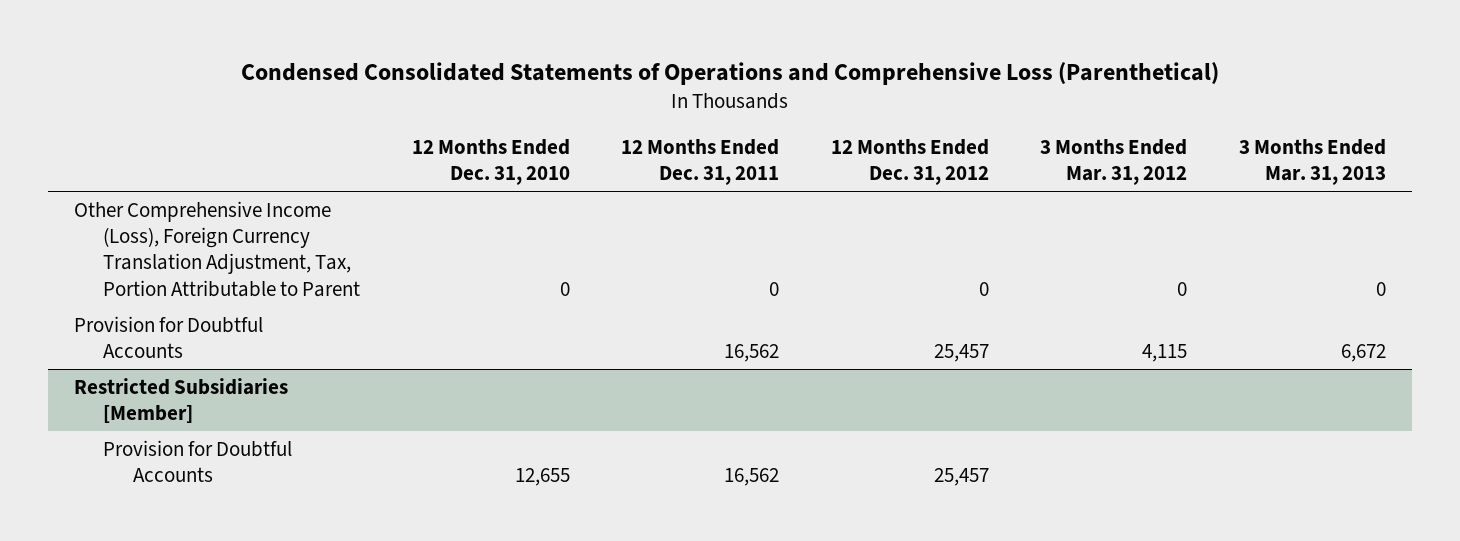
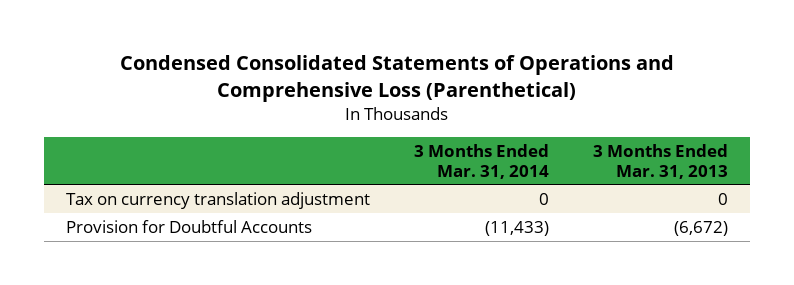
[411,138,570,186] 12 Months Ended Dec. 31, 2010 -> none
[621,138,780,186] 12 Months Ended Dec. 31, 2011 -> none
[830,138,989,186] 12 Months Ended Dec. 31, 2012 -> none
[1040,138,1188,186] 3 Months Ended Mar. 31, 2012 -> none
none -> [413,143,549,179] 3 Months Ended Mar. 31, 2014
[73,377,288,424] Restricted Subsidiaries [Member] -> none
[103,439,293,483] Provision for Doubtful Accounts -> none
[73,200,361,297] Other Comprehensive Income (Loss), Foreign Currency Translation Adjustment, Tax, Portion Attributable to Parent -> [65,191,370,209] Tax on currency translation adjustment
[1340,344,1386,363] 6,672 -> [673,220,728,236] (6,672)

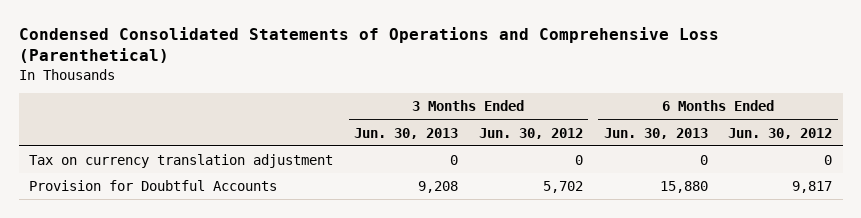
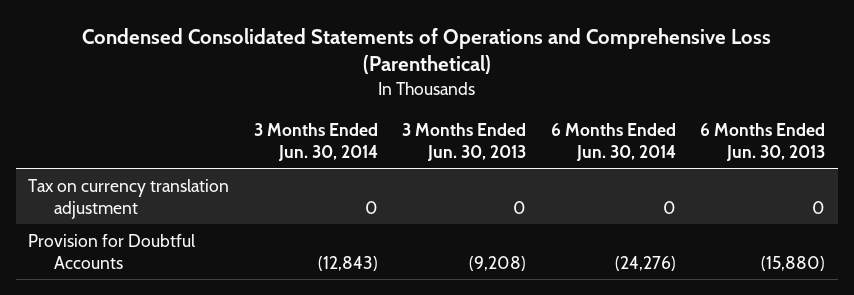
[478,127,583,139] Jun. 30, 2012 -> none
[728,127,833,139] Jun. 30, 2012 -> none
none -> [253,122,378,161] 3 Months Ended Jun. 30, 2014
none -> [550,122,676,161] 6 Months Ended Jun. 30, 2014
[417,181,458,194] 9,208 -> [469,255,527,271] (9,208)
[659,181,708,194] 15,880 -> [761,255,826,271] (15,880)

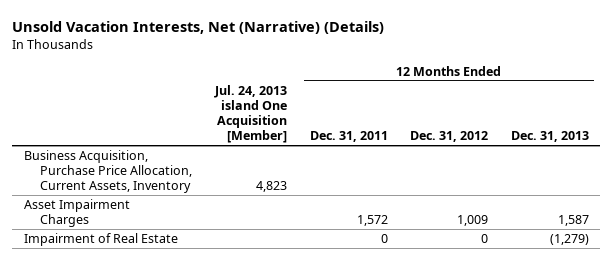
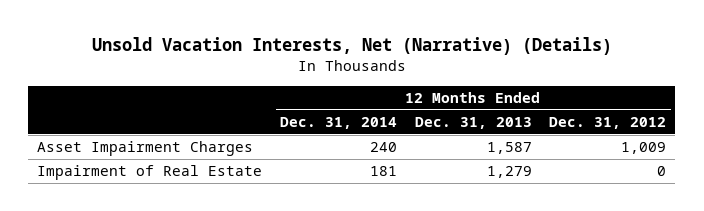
[213,84,287,144] Jul. 24, 2013 island One Acquisition [Member] -> none
[309,131,388,143] Dec. 31, 2011 -> none
none -> [279,117,397,130] Dec. 31, 2014
[23,149,193,194] Business Acquisition, Purchase Price Allocation, Current Assets, Inventory -> none
[549,233,589,245] (1,279) -> [486,166,532,179] 1,279

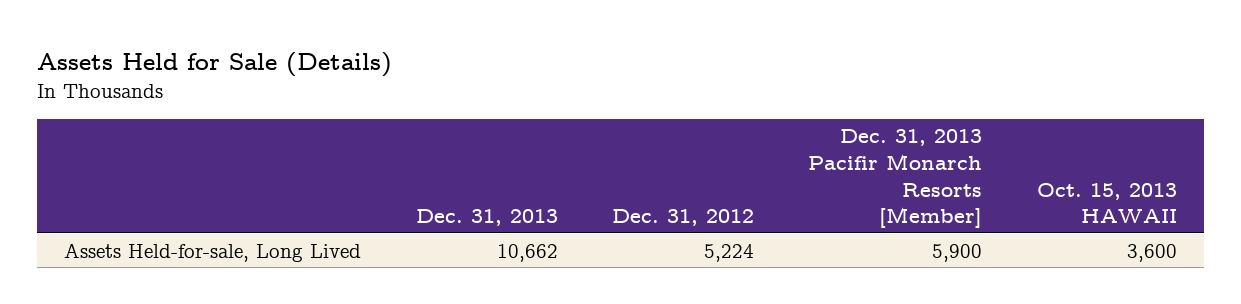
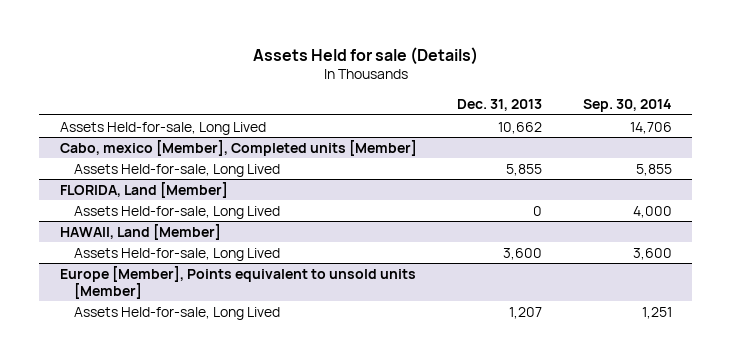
[37,51,393,77] Assets Held for Sale (Details) -> [252,46,478,65] Assets Held for sale (Details)
[611,209,754,227] Dec. 31, 2012 -> none
[808,128,983,229] Dec. 31, 2013 Pacifir Monarch Resorts [Member] -> none
[1036,182,1177,224] Oct. 15, 2013 HAWAII -> none
none -> [582,99,672,113] Sep. 30, 2014
none -> [59,139,417,156] Cabo, mexico [Member], Completed units [Member]
none -> [73,163,280,177] Assets Held-for-sale, Long Lived
none -> [59,181,228,198] FLORIDA, Land [Member]
none -> [73,205,280,219] Assets Held-for-sale, Long Lived
none -> [59,223,221,240] HAWAII, Land [Member]
none -> [73,247,280,261] Assets Held-for-sale, Long Lived
none -> [59,265,416,299] Europe [Member], Points equivalent to unsold units [Member]
none -> [73,306,280,320] Assets Held-for-sale, Long Lived

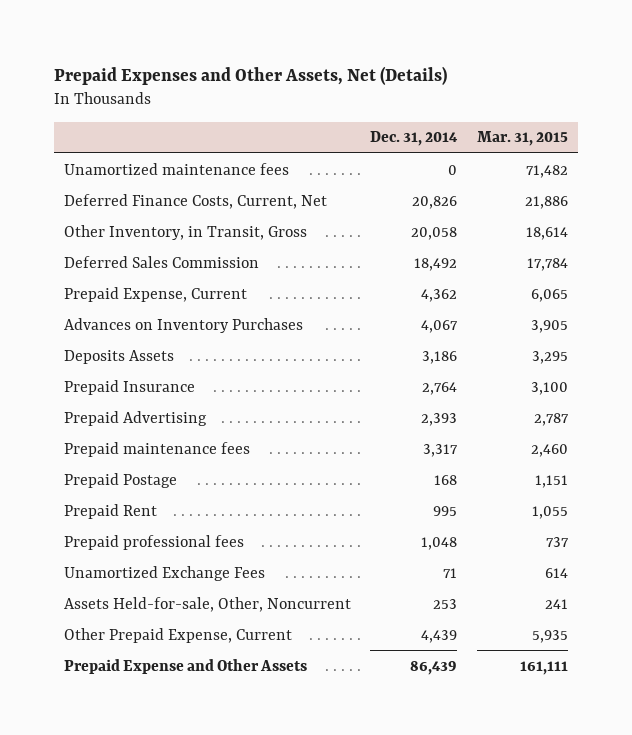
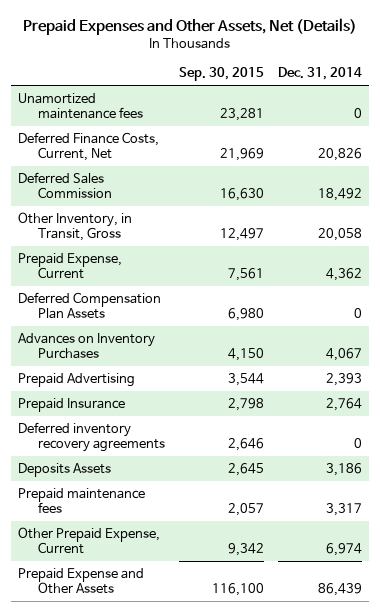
[477,131,569,147] Mar. 31, 2015 -> none
none -> [178,67,264,82] Sep. 30, 2015
[63,224,307,240] Other Inventory, in Transit, Gross -> [17,212,132,242] Other Inventory, in Transit, Gross
none -> [17,292,161,320] Deferred Compensation Plan Assets
[63,379,195,395] Prepaid Insurance -> [17,398,125,413] Prepaid Insurance
none -> [17,422,165,453] Deferred inventory recovery agreements
[63,349,174,364] Deposits Assets -> [17,463,111,478] Deposits Assets
[63,472,177,488] Prepaid Postage -> none
[63,503,157,519] Prepaid Rent -> none
[63,534,244,550] Prepaid professional fees -> none
[63,565,265,581] Unamortized Exchange Fees -> none
[63,596,351,612] Assets Held-for-sale, Other, Noncurrent -> none
[421,629,458,643] 4,439 -> [325,543,362,557] 6,974

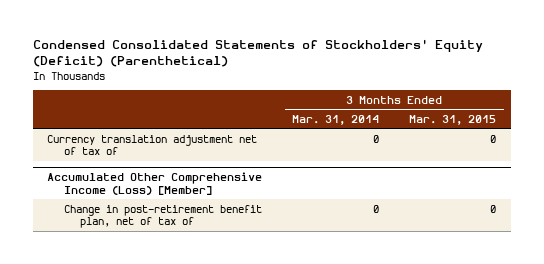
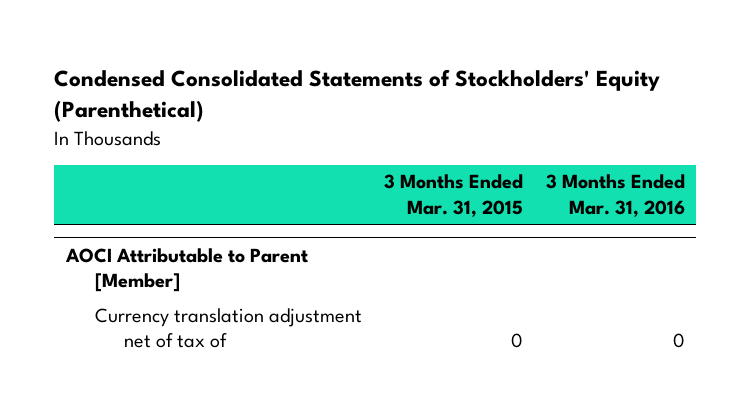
[32,38,483,68] Condensed Consolidated Statements of Stockholders' Equity (Deficit) (Parenthetical) -> [54,68,661,123] Condensed Consolidated Statements of Stockholders' Equity (Parenthetical)
[292,114,380,125] Mar. 31, 2014 -> none
none -> [545,174,685,218] 3 Months Ended Mar. 31, 2016
none -> [64,247,308,293] AOCI Attributable to Parent [Member]
[47,171,263,195] Accumulated Other Comprehensive Income (Loss) [Member] -> none
[63,204,262,229] Change in post-retirement benefit plan, net of tax of -> none

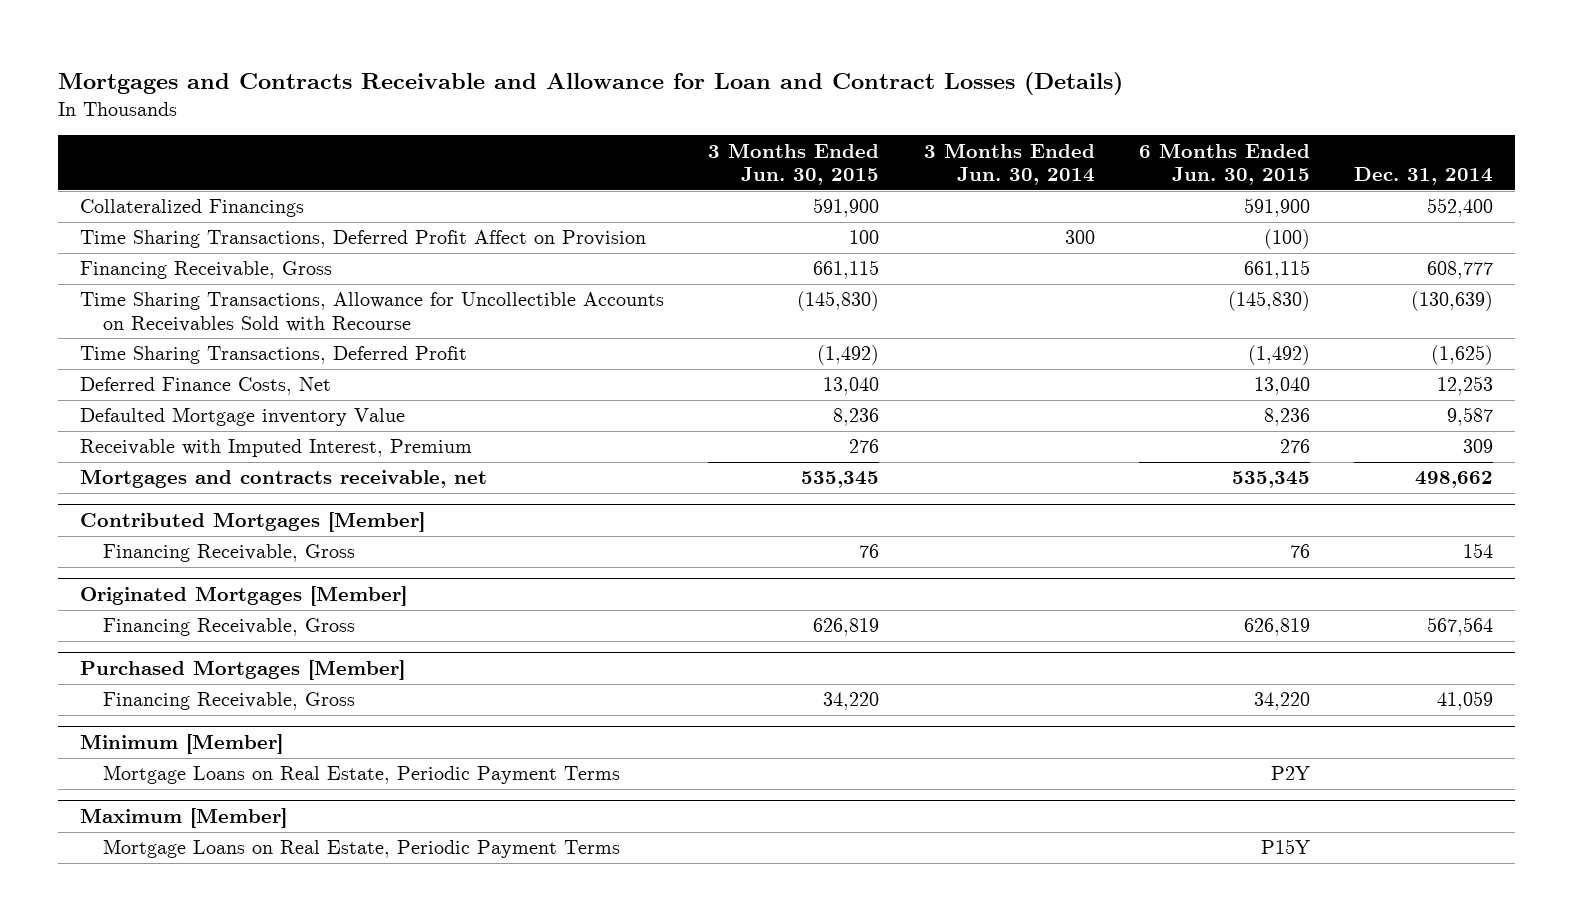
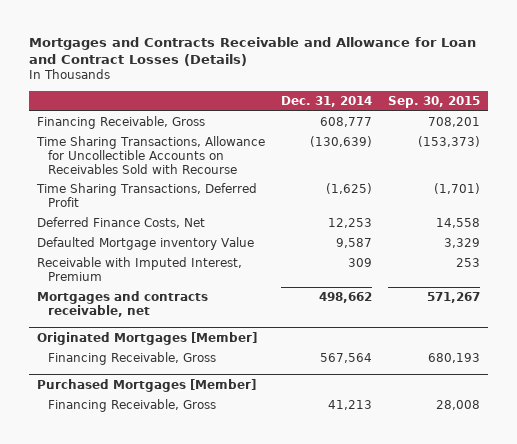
[708,142,880,186] 3 Months Ended Jun. 30, 2015 -> none
[923,142,1095,186] 3 Months Ended Jun. 30, 2014 -> none
[1138,142,1310,186] 6 Months Ended Jun. 30, 2015 -> none
none -> [387,95,480,108] Sep. 30, 2015
[80,199,305,218] Collateralized Financings -> none
[80,230,647,249] Time Sharing Transactions, Deferred Profit Affect on Provision -> none
[80,512,426,533] Contributed Mortgages [Member] -> none
[102,544,355,563] Financing Receivable, Gross -> none
[80,734,284,755] Minimum [Member] -> none
[102,765,620,785] Mortgage Loans on Real Estate, Periodic Payment Terms -> none
[80,808,288,829] Maximum [Member] -> none
[102,839,620,859] Mortgage Loans on Real Estate, Periodic Payment Terms -> none
[1437,691,1494,711] 41,059 -> [327,400,372,411] 41,213

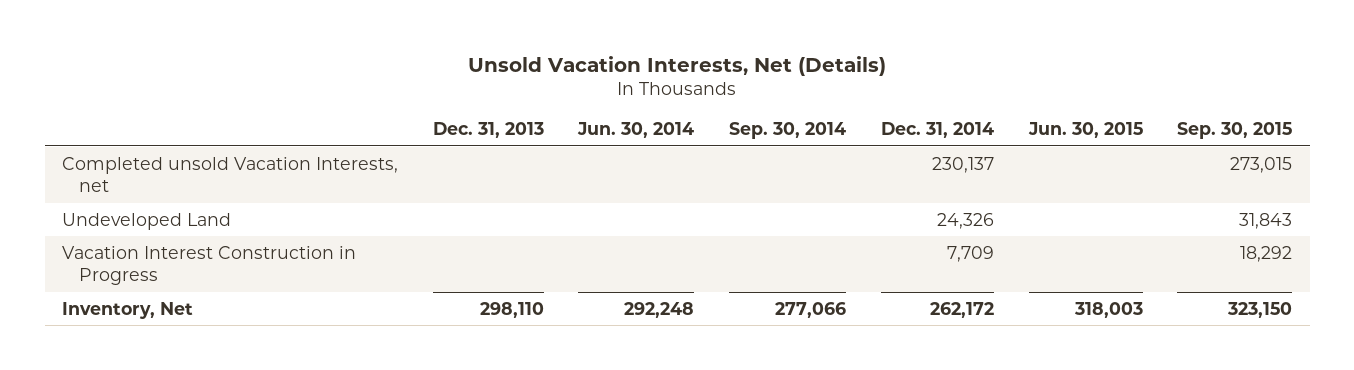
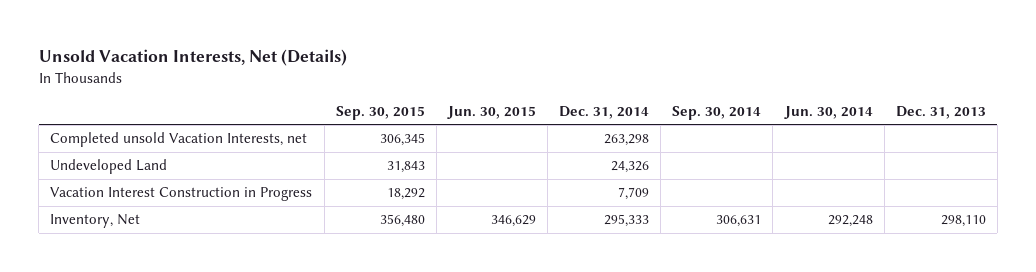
[931,156,994,173] 230,137 -> [604,134,650,147] 263,298
[1230,156,1293,173] 273,015 -> [379,133,425,147] 306,345
[775,301,847,318] 277,066 -> [716,215,762,228] 306,631
[929,301,994,318] 262,172 -> [604,214,650,228] 295,333
[1073,301,1143,318] 318,003 -> [490,215,536,228] 346,629
[1227,301,1293,318] 323,150 -> [379,214,425,228] 356,480

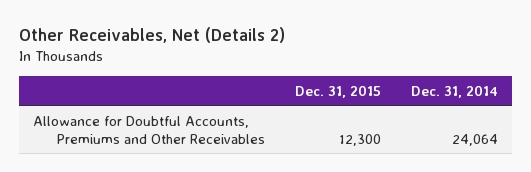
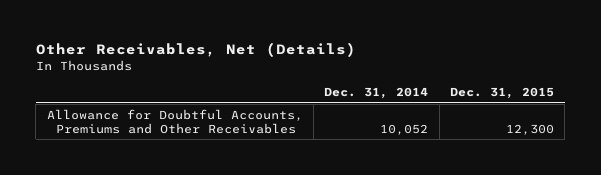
[18,27,285,44] Other Receivables, Net (Details 2) -> [35,41,356,57] Other Receivables, Net (Details)
[451,133,498,146] 24,064 -> [380,123,429,135] 10,052

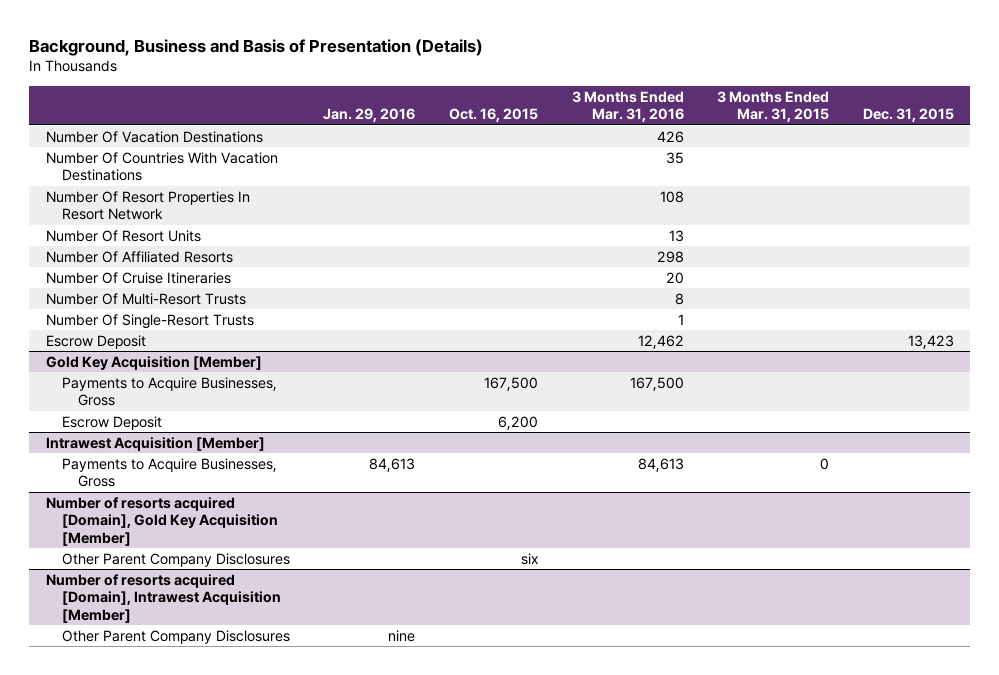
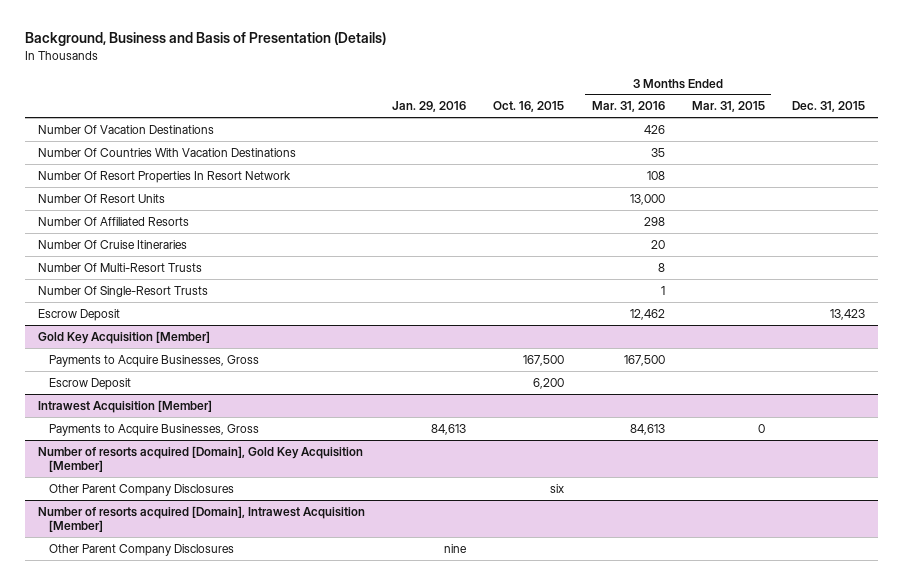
[668,229,684,242] 13 -> [629,193,665,205] 13,000

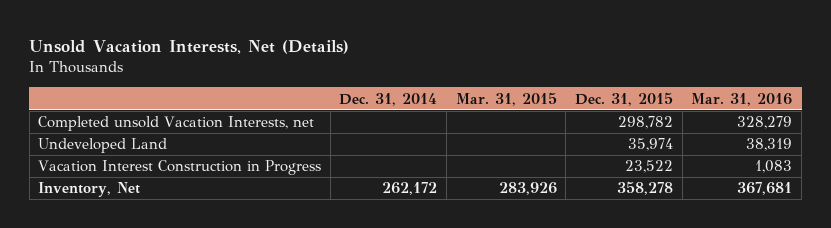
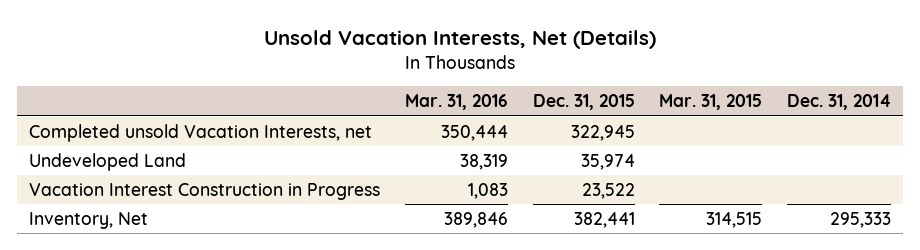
[618,116,674,130] 298,782 -> [570,124,635,141] 322,945
[737,116,793,130] 328,279 -> [441,124,509,141] 350,444
[382,182,438,196] 262,172 -> [829,211,891,228] 295,333
[498,182,557,196] 283,926 -> [706,211,763,228] 314,515
[617,181,674,196] 358,278 -> [573,211,635,228] 382,441
[737,182,793,196] 367,681 -> [444,211,509,228] 389,846

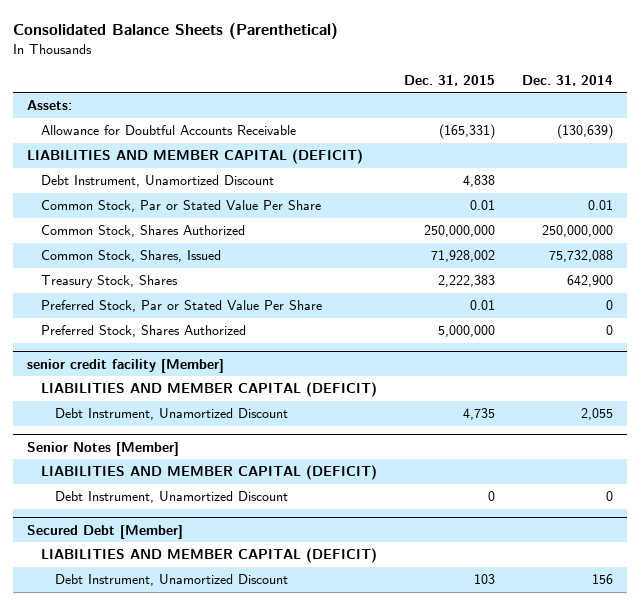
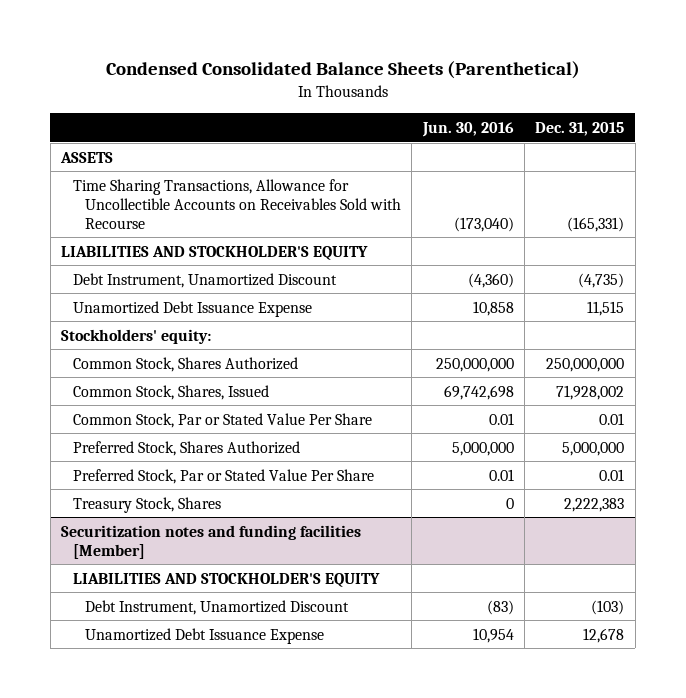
[12,22,338,39] Consolidated Balance Sheets (Parenthetical) -> [105,61,580,80] Condensed Consolidated Balance Sheets (Parenthetical)
[522,74,614,86] Dec. 31, 2014 -> none
none -> [421,122,514,138] Jun. 30, 2016
[26,100,72,111] Assets: -> [60,151,114,163] ASSETS
[40,125,296,136] Allowance for Doubtful Accounts Receivable -> [72,178,401,229] Time Sharing Transactions, Allowance for Uncollectible Accounts on Receivables Sold with Recourse
[26,149,363,165] LIABILITIES AND MEMBER CAPITAL (DEFICIT) -> [61,245,369,260] LIABILITIES AND STOCKHOLDER'S EQUITY
[463,175,496,188] 4,838 -> [578,272,625,288] (4,735)
none -> [72,300,312,317] Unamortized Debt Issuance Expense
none -> [61,328,212,344] Stockholders' equity:
[40,200,321,213] Common Stock, Par or Stated Value Per Share -> [72,412,372,428] Common Stock, Par or Stated Value Per Share
[26,358,224,373] senior credit facility [Member] -> none
[26,441,179,456] Senior Notes [Member] -> none
[40,465,377,481] LIABILITIES AND MEMBER CAPITAL (DEFICIT) -> none
[55,491,289,504] Debt Instrument, Unamortized Discount -> none
[26,524,183,539] Secured Debt [Member] -> none
[40,548,377,564] LIABILITIES AND MEMBER CAPITAL (DEFICIT) -> none
[55,574,289,587] Debt Instrument, Unamortized Discount -> none
[40,300,322,313] Preferred Stock, Par or Stated Value Per Share -> [72,468,374,484] Preferred Stock, Par or Stated Value Per Share
[40,275,178,289] Treasury Stock, Shares -> [72,496,221,513] Treasury Stock, Shares
none -> [61,524,362,559] Securitization notes and funding facilities [Member]
[40,382,377,398] LIABILITIES AND MEMBER CAPITAL (DEFICIT) -> [72,572,380,587] LIABILITIES AND STOCKHOLDER'S EQUITY
[463,408,496,421] 4,735 -> [591,599,625,615] (103)
none -> [84,627,324,644] Unamortized Debt Issuance Expense

